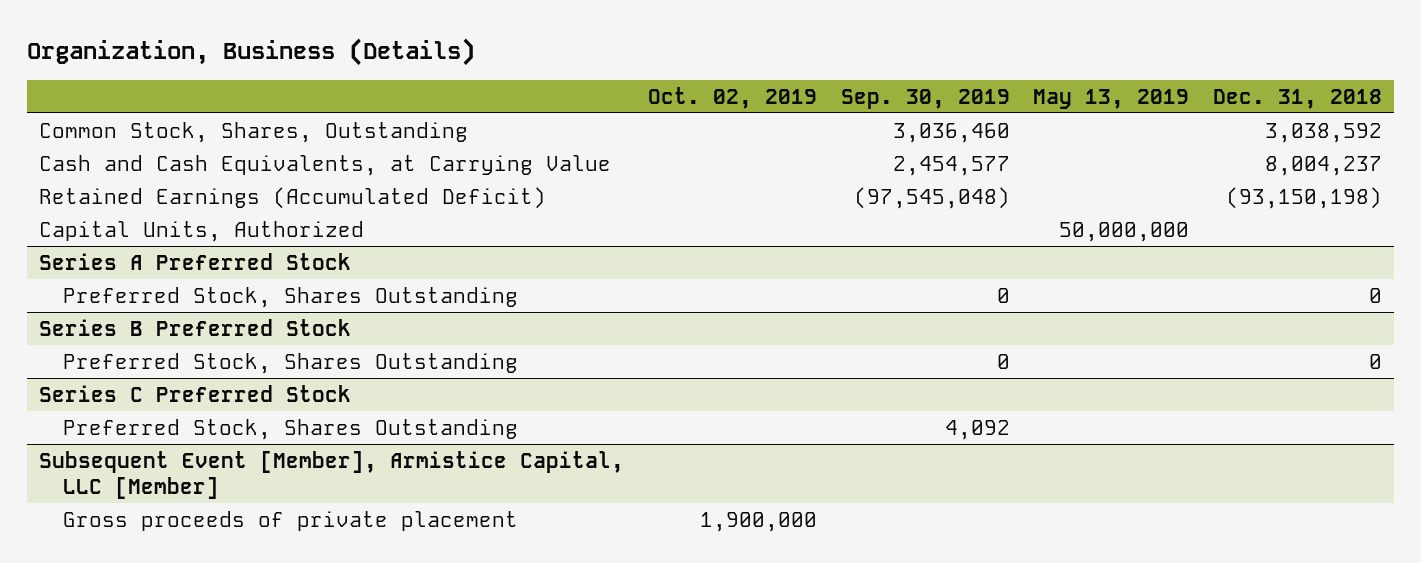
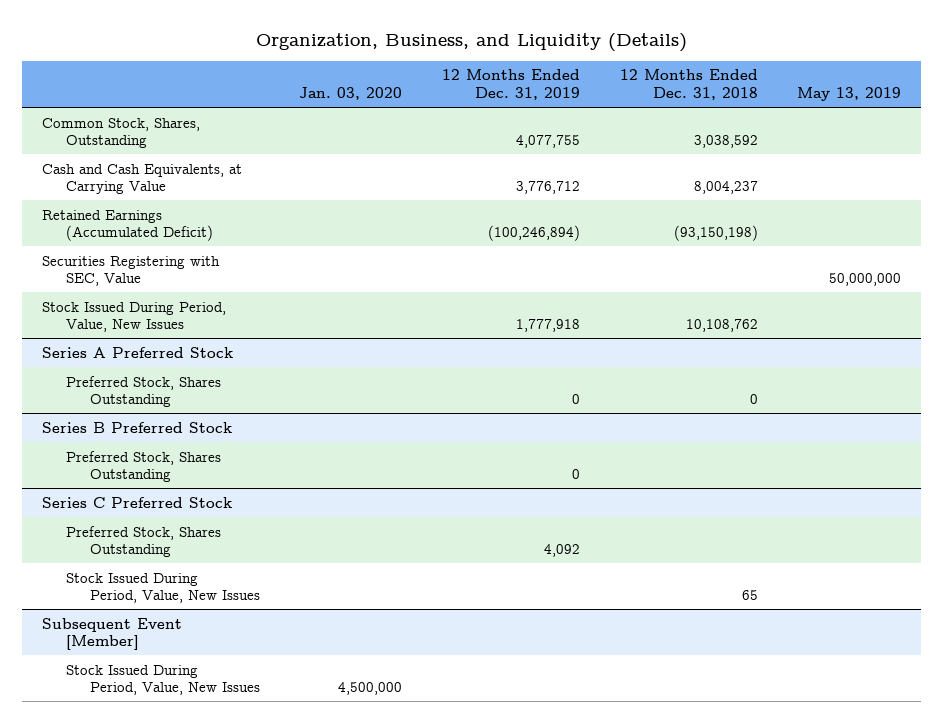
[26,38,475,67] Organization, Business (Details) -> [255,32,687,52] Organization, Business, and Liquidity (Details)
[647,86,817,109] Oct. 02, 2019 -> none
[840,88,1010,109] Sep. 30, 2019 -> none
[1213,88,1383,109] Dec. 31, 2018 -> none
none -> [299,87,403,101] Jan. 03, 2020
none -> [441,69,580,101] 12 Months Ended Dec. 31, 2019
none -> [619,69,758,101] 12 Months Ended Dec. 31, 2018
[38,220,364,242] Capital Units, Authorized -> none
none -> [41,255,220,287] Securities Registering with SEC, Value
none -> [41,301,226,333] Stock Issued During Period, Value, New Issues
[62,510,518,531] Gross proceeds of private placement -> none
none -> [65,572,260,604] Stock Issued During Period, Value, New Issues
[38,450,624,499] Subsequent Event [Member], Armistice Capital, LLC [Member] -> [41,617,182,651] Subsequent Event [Member]
none -> [65,664,260,696] Stock Issued During Period, Value, New Issues

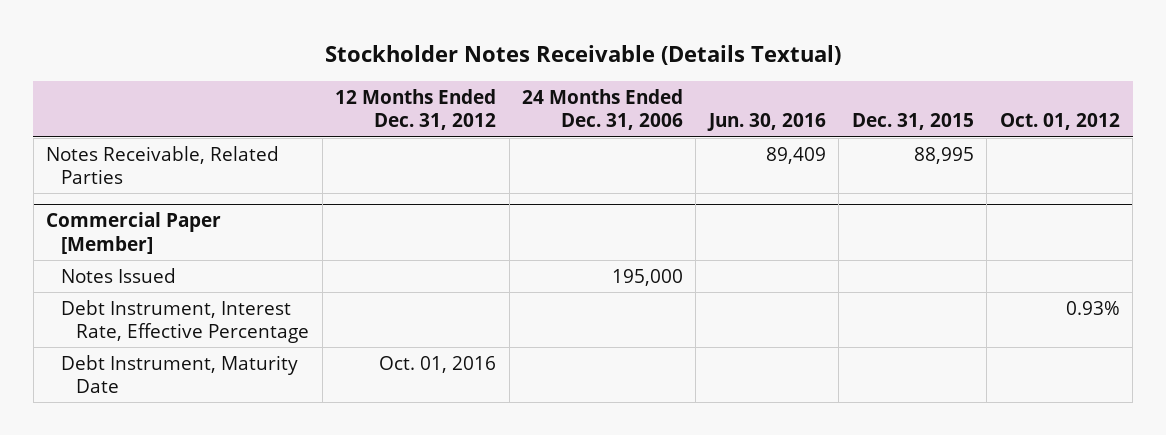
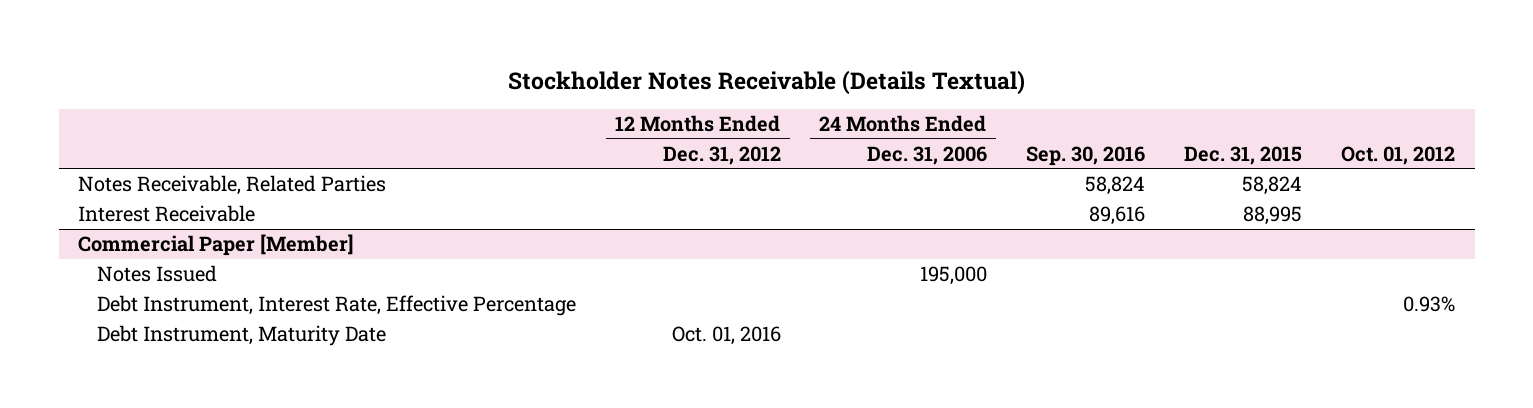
[706,113,826,132] Jun. 30, 2016 -> none
none -> [1025,145,1145,166] Sep. 30, 2016
[913,146,974,164] 88,995 -> [1241,175,1302,195] 58,824
none -> [78,204,256,222] Interest Receivable

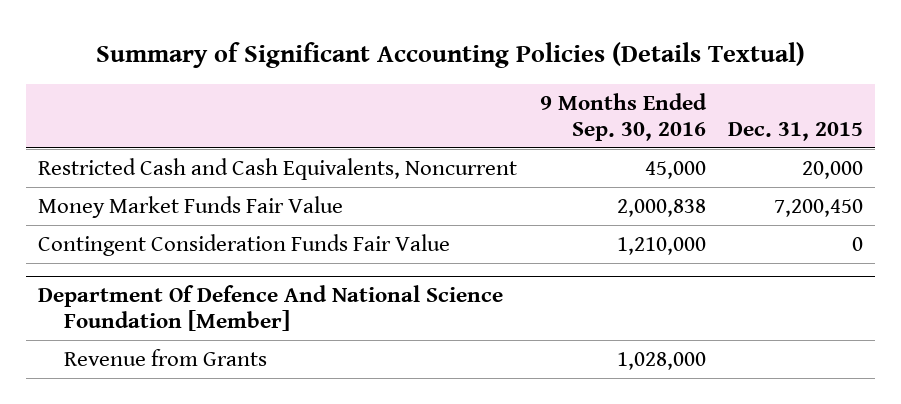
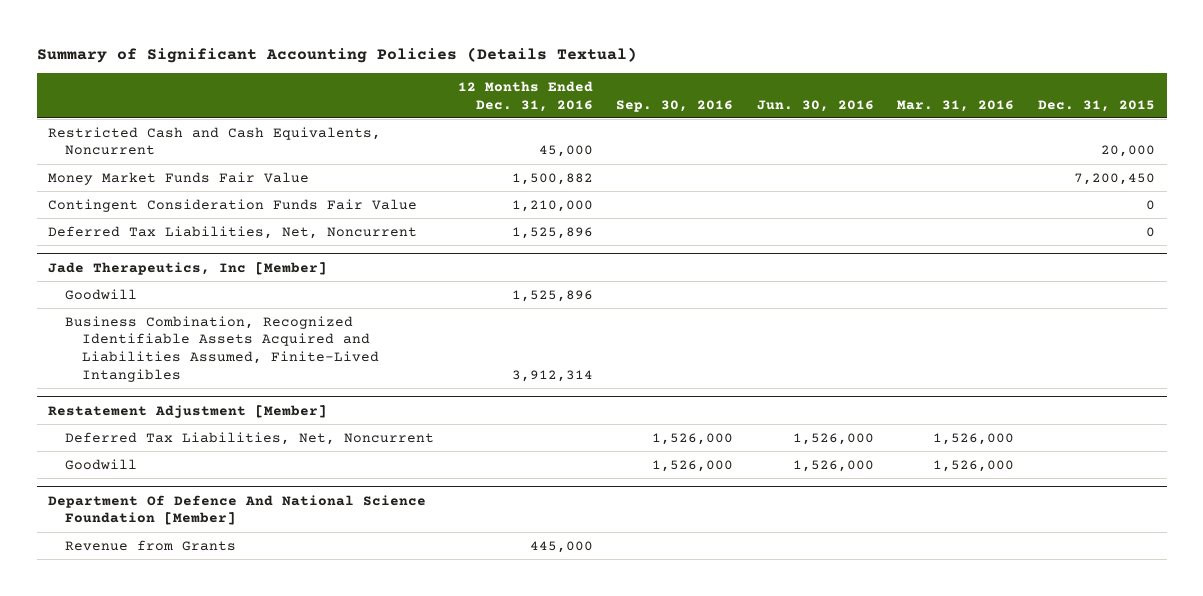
[539,92,707,142] 9 Months Ended Sep. 30, 2016 -> none
none -> [457,80,593,112] 12 Months Ended Dec. 31, 2016
none -> [616,99,734,112] Sep. 30, 2016
none -> [756,99,874,112] Jun. 30, 2016
none -> [897,99,1015,112] Mar. 31, 2016
none -> [48,225,418,239] Deferred Tax Liabilities, Net, Noncurrent
none -> [48,261,328,275] Jade Therapeutics, Inc [Member]
none -> [65,288,138,300] Goodwill
none -> [65,315,379,382] Business Combination, Recognized Identifiable Assets Acquired and Liabilities Assumed, Finite-Lived Intangibles
none -> [48,404,328,418] Restatement Adjustment [Member]
none -> [65,431,435,445] Deferred Tax Liabilities, Net, Noncurrent
none -> [65,458,138,470] Goodwill

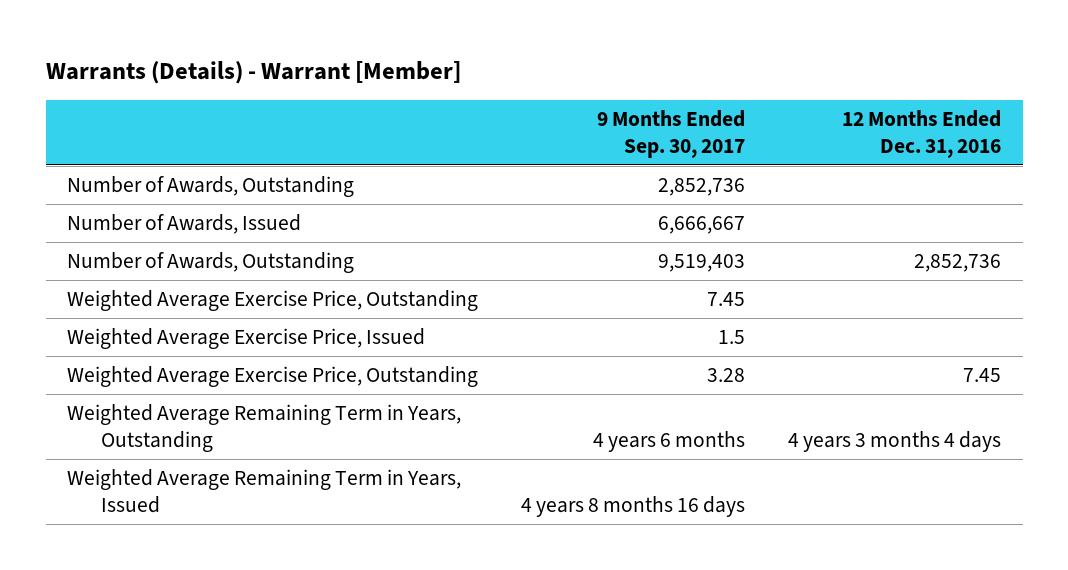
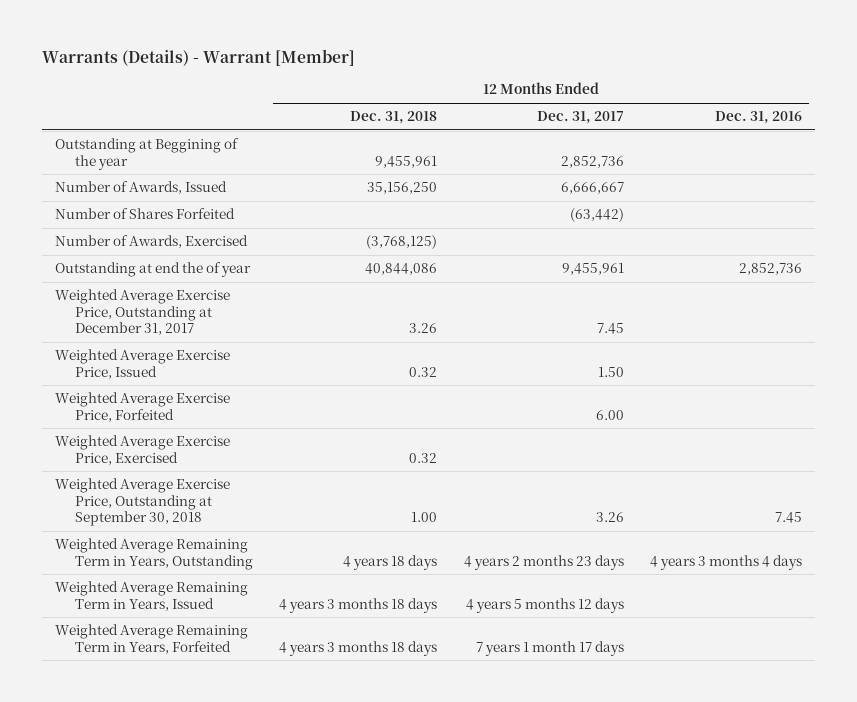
[597,110,746,158] 9 Months Ended Sep. 30, 2017 -> none
none -> [350,111,438,125] Dec. 31, 2018
none -> [536,111,624,125] Dec. 31, 2017
[67,176,355,198] Number of Awards, Outstanding -> [55,138,240,170] Outstanding at Beggining of the year
none -> [55,208,236,220] Number of Shares Forfeited
none -> [55,235,249,249] Number of Awards, Exercised
[67,252,355,274] Number of Awards, Outstanding -> [55,262,252,278] Outstanding at end the of year
[67,290,479,312] Weighted Average Exercise Price, Outstanding -> [55,289,231,336] Weighted Average Exercise Price, Outstanding at December 31, 2017
none -> [55,392,231,422] Weighted Average Exercise Price, Forfeited
none -> [55,435,231,465] Weighted Average Exercise Price, Exercised
[67,366,479,388] Weighted Average Exercise Price, Outstanding -> [55,478,231,527] Weighted Average Exercise Price, Outstanding at September 30, 2018
none -> [55,624,249,654] Weighted Average Remaining Term in Years, Forfeited

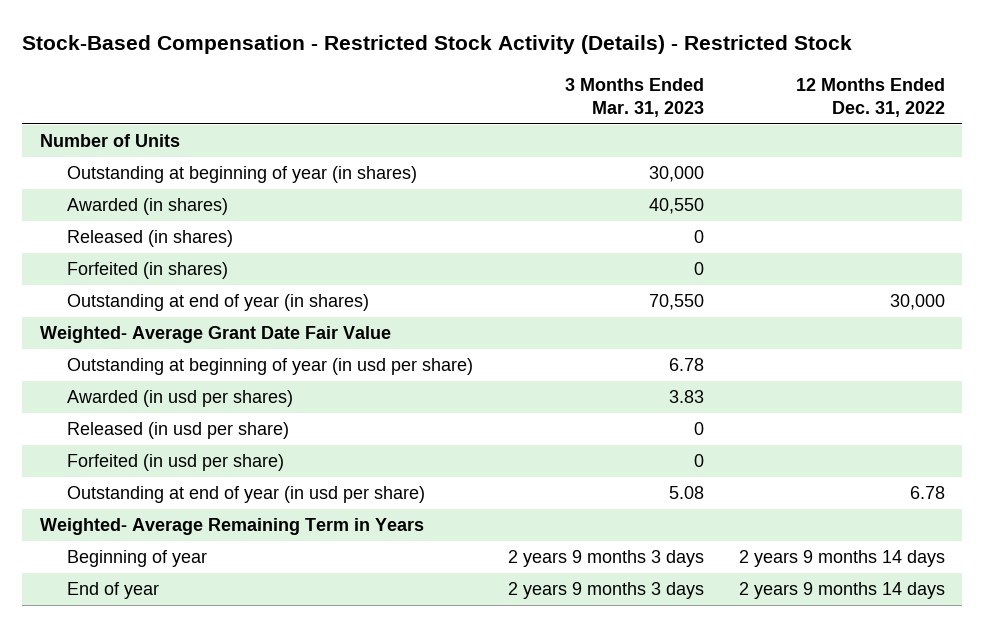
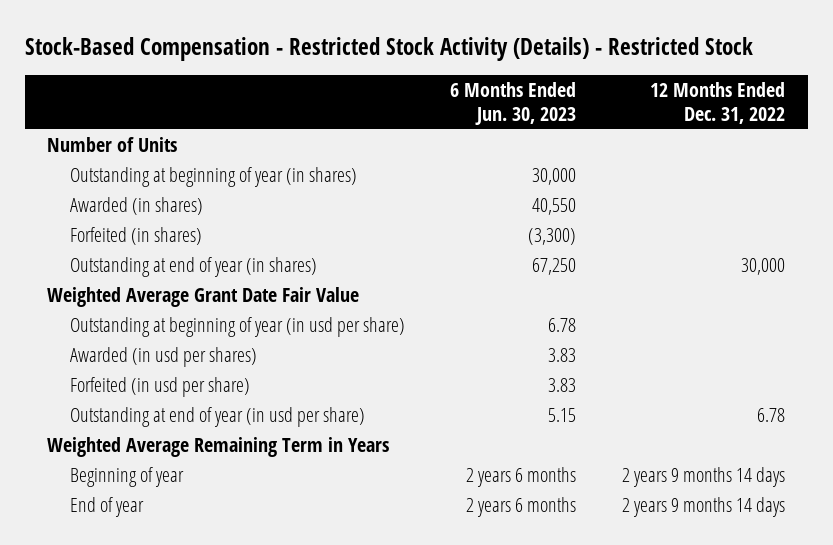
[564,77,704,117] 3 Months Ended Mar. 31, 2023 -> none
none -> [450,81,577,125] 6 Months Ended Jun. 30, 2023
[66,230,233,248] Released (in shares) -> none
[39,326,391,344] Weighted- Average Grant Date Fair Value -> [47,286,360,307] Weighted Average Grant Date Fair Value
[66,422,289,440] Released (in usd per share) -> none
[39,518,424,536] Weighted- Average Remaining Term in Years -> [47,436,390,457] Weighted Average Remaining Term in Years

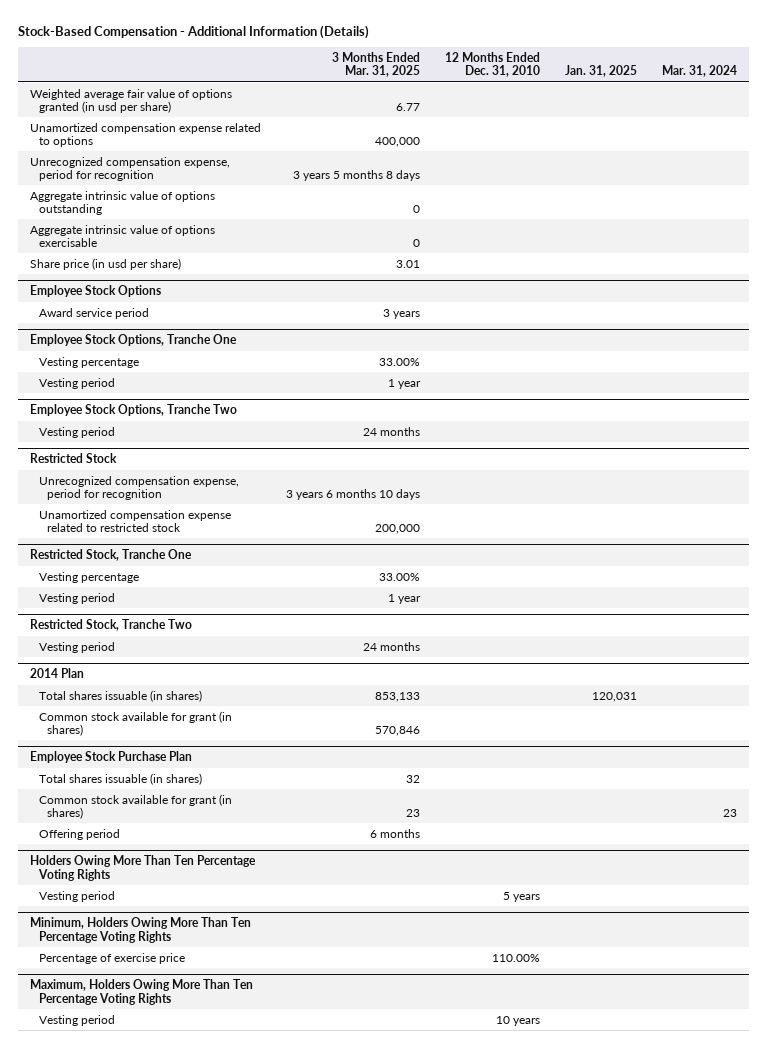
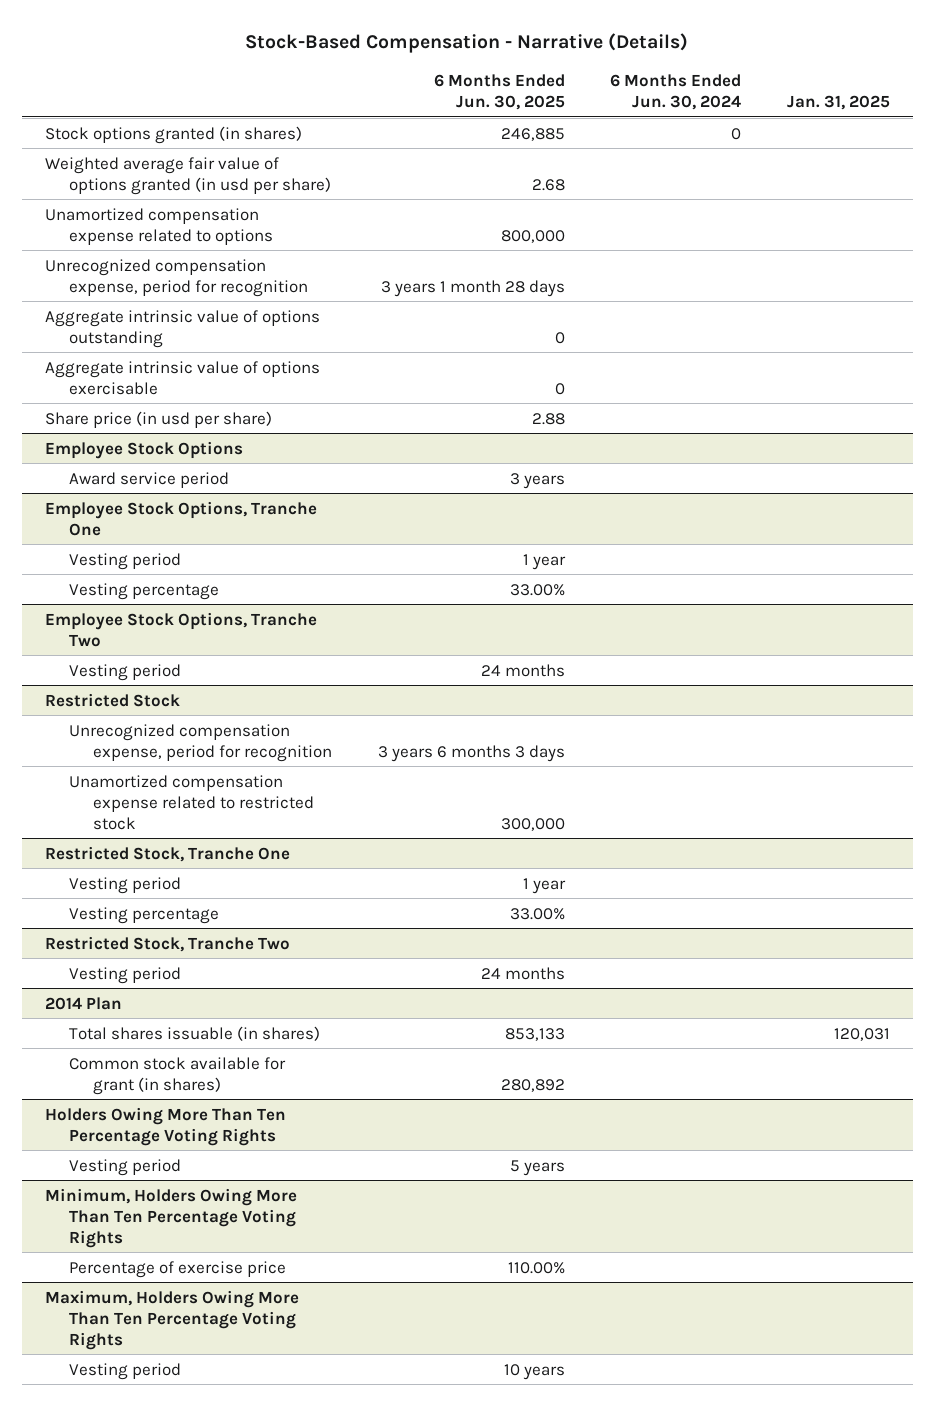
[17,24,369,39] Stock-Based Compensation - Additional Information (Details) -> [245,33,689,54] Stock-Based Compensation - Narrative (Details)
[332,51,421,78] 3 Months Ended Mar. 31, 2025 -> none
[444,51,540,78] 12 Months Ended Dec. 31, 2010 -> none
[661,65,737,78] Mar. 31, 2024 -> none
none -> [433,74,565,111] 6 Months Ended Jun. 30, 2025
none -> [610,74,742,111] 6 Months Ended Jun. 30, 2024
none -> [44,125,302,144] Stock options granted (in shares)
[38,356,139,368] Vesting percentage -> [68,582,219,600] Vesting percentage
[38,571,139,583] Vesting percentage -> [68,906,219,924] Vesting percentage
[30,751,193,764] Employee Stock Purchase Plan -> none
[38,772,202,785] Total shares issuable (in shares) -> none
[38,793,232,820] Common stock available for grant (in shares) -> none
[38,828,120,840] Offering period -> none

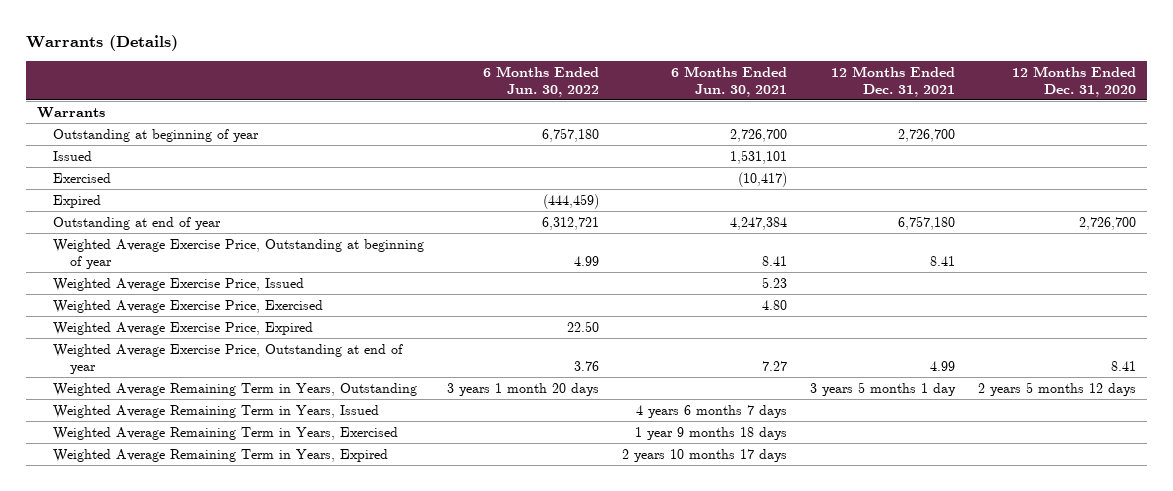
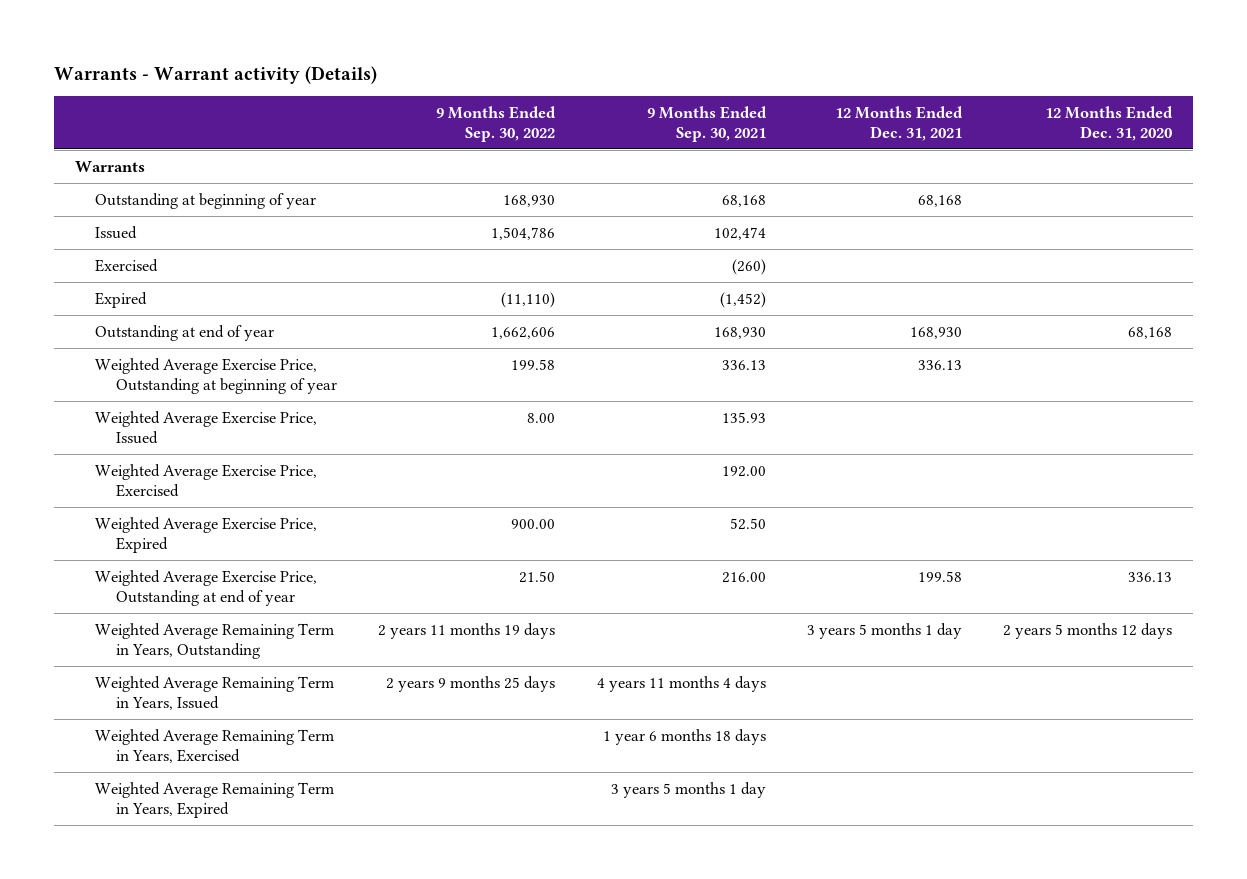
[25,35,178,52] Warrants (Details) -> [54,65,378,84] Warrants - Warrant activity (Details)
[483,65,600,97] 6 Months Ended Jun. 30, 2022 -> none
[671,65,788,97] 6 Months Ended Jun. 30, 2021 -> none
none -> [436,105,557,142] 9 Months Ended Sep. 30, 2022
none -> [646,105,767,142] 9 Months Ended Sep. 30, 2021
[897,128,955,142] 2,726,700 -> [918,194,963,207] 68,168
[897,215,955,230] 6,757,180 -> [910,326,963,339] 168,930
[1078,216,1136,230] 2,726,700 -> [1128,326,1173,339] 68,168
[929,255,955,266] 8.41 -> [918,359,963,370] 336.13
[929,360,955,371] 4.99 -> [918,570,963,582] 199.58
[1110,360,1136,371] 8.41 -> [1128,571,1173,582] 336.13

